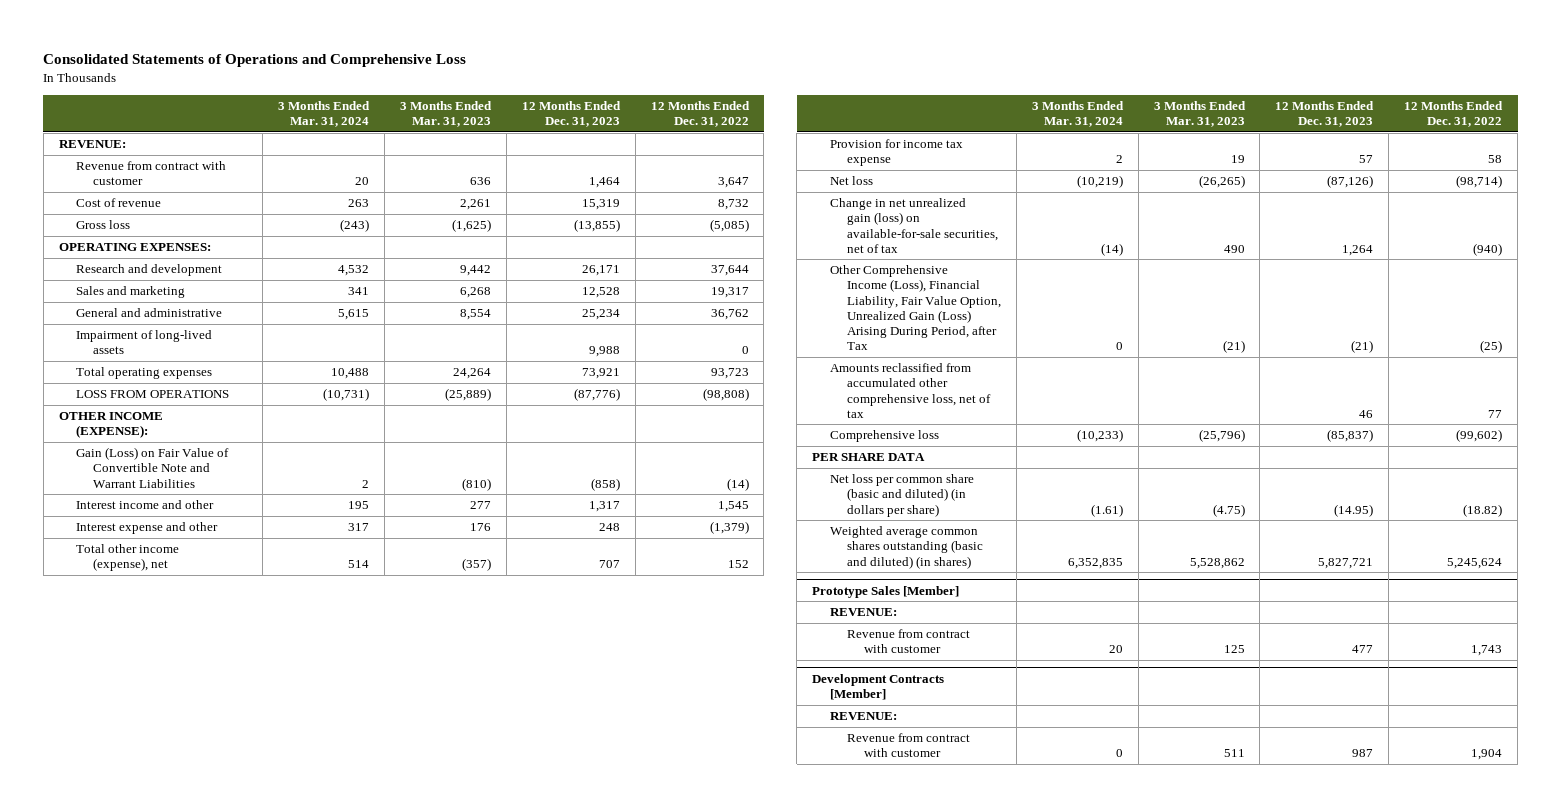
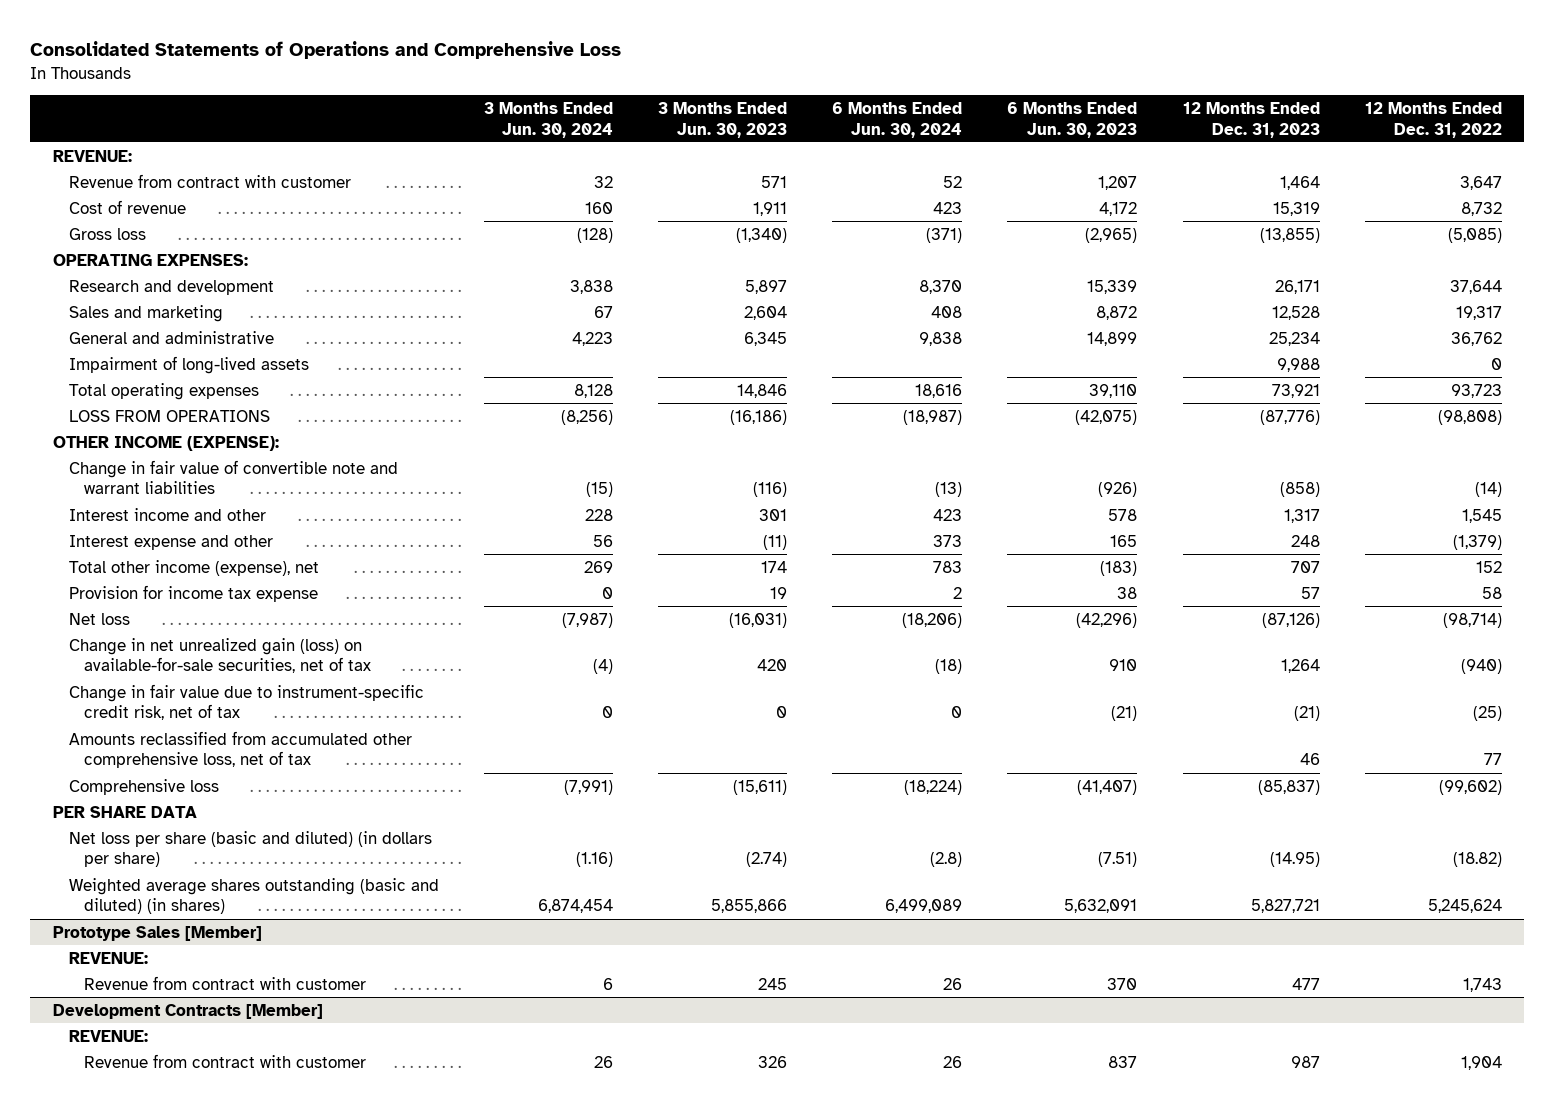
[277,100,370,128] 3 Months Ended Mar. 31, 2024 -> none
[399,100,492,128] 3 Months Ended Mar. 31, 2023 -> none
none -> [483,101,613,138] 3 Months Ended Jun. 30, 2024
none -> [657,101,787,138] 3 Months Ended Jun. 30, 2023
none -> [832,101,963,138] 6 Months Ended Jun. 30, 2024
none -> [1007,101,1138,138] 6 Months Ended Jun. 30, 2023
[75,447,229,488] Gain (Loss) on Fair Value of Convertible Note and Warrant Liabilities -> [68,459,398,495] Change in fair value of convertible note and warrant liabilities
[829,265,1001,351] Other Comprehensive Income (Loss), Financial Liability, Fair Value Option, Unrealized Gain (Loss) Arising During Period, after Tax -> [68,683,424,721] Change in fair value due to instrument-specific credit risk, net of tax
[829,474,974,517] Net loss per common share (basic and diluted) (in dollars per share) -> [68,830,432,868] Net loss per share (basic and diluted) (in dollars per share)
[829,526,983,569] Weighted average common shares outstanding (basic and diluted) (in shares) -> [68,877,439,915] Weighted average shares outstanding (basic and diluted) (in shares)

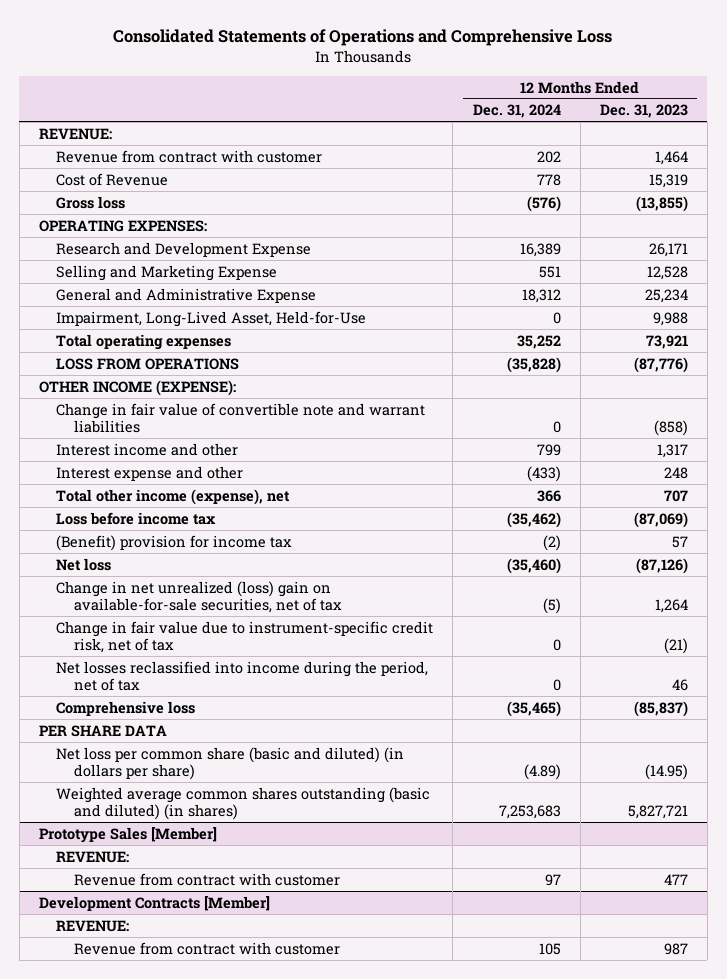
[483,101,613,138] 3 Months Ended Jun. 30, 2024 -> none
[657,101,787,138] 3 Months Ended Jun. 30, 2023 -> none
[832,101,963,138] 6 Months Ended Jun. 30, 2024 -> none
[1007,101,1138,138] 6 Months Ended Jun. 30, 2023 -> none
[1364,101,1502,138] 12 Months Ended Dec. 31, 2022 -> none
none -> [472,104,561,119] Dec. 31, 2024
[68,199,186,214] Cost of revenue -> [56,172,169,186] Cost of Revenue
[68,279,274,295] Research and development -> [56,241,312,257] Research and Development Expense
[68,304,223,322] Sales and marketing -> [56,264,278,281] Selling and Marketing Expense
[68,330,274,344] General and administrative -> [56,287,317,303] General and Administrative Expense
[68,355,309,374] Impairment of long-lived assets -> [56,310,367,327] Impairment, Long-Lived Asset, Held-for-Use
none -> [56,511,217,525] Loss before income tax
[68,584,318,602] Provision for income tax expense -> [56,534,293,551] (Benefit) provision for income tax
[68,637,372,674] Change in net unrealized gain (loss) on available-for-sale securities, net of tax -> [56,580,342,614] Change in net unrealized (loss) gain on available-for-sale securities, net of tax
[68,730,412,769] Amounts reclassified from accumulated other comprehensive loss, net of tax -> [56,660,429,692] Net losses reclassified into income during the period, net of tax
[68,830,432,868] Net loss per share (basic and diluted) (in dollars per share) -> [56,746,405,781] Net loss per common share (basic and diluted) (in dollars per share)
[68,877,439,915] Weighted average shares outstanding (basic and diluted) (in shares) -> [56,786,431,821] Weighted average common shares outstanding (basic and diluted) (in shares)

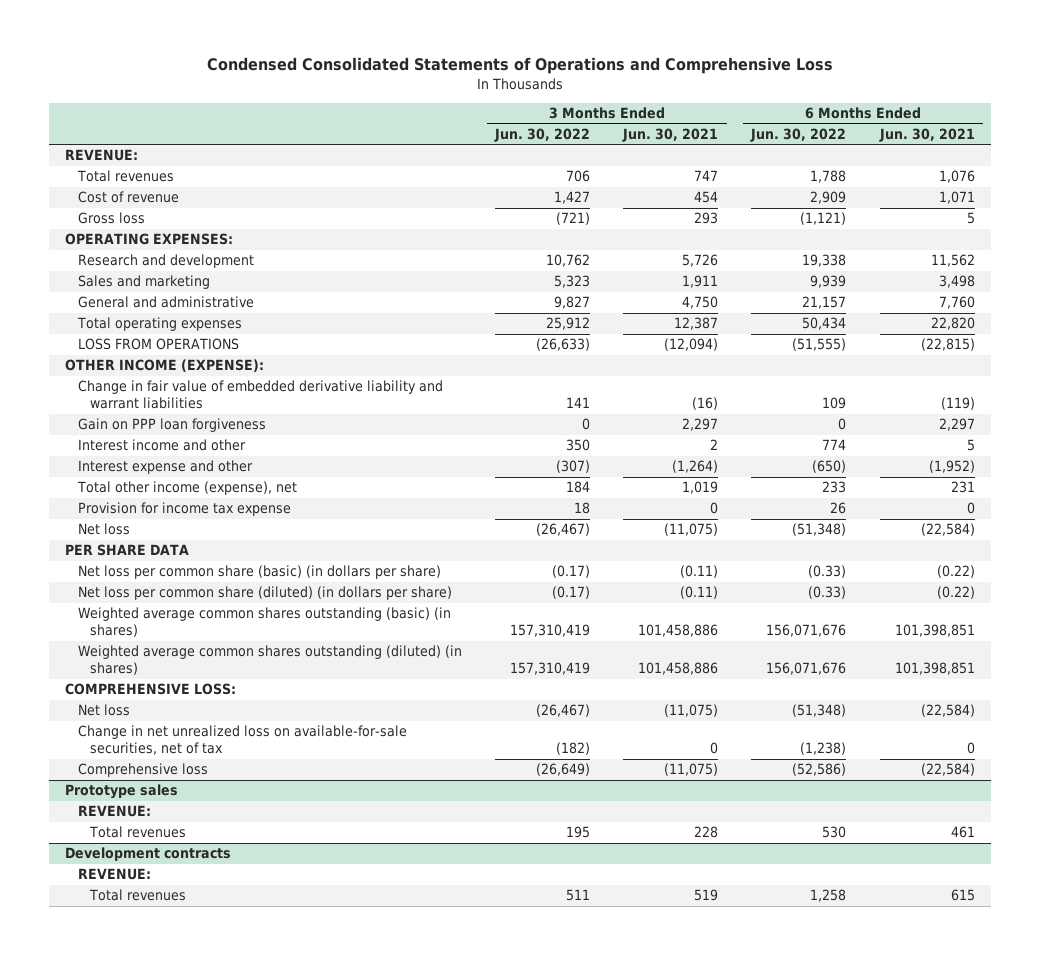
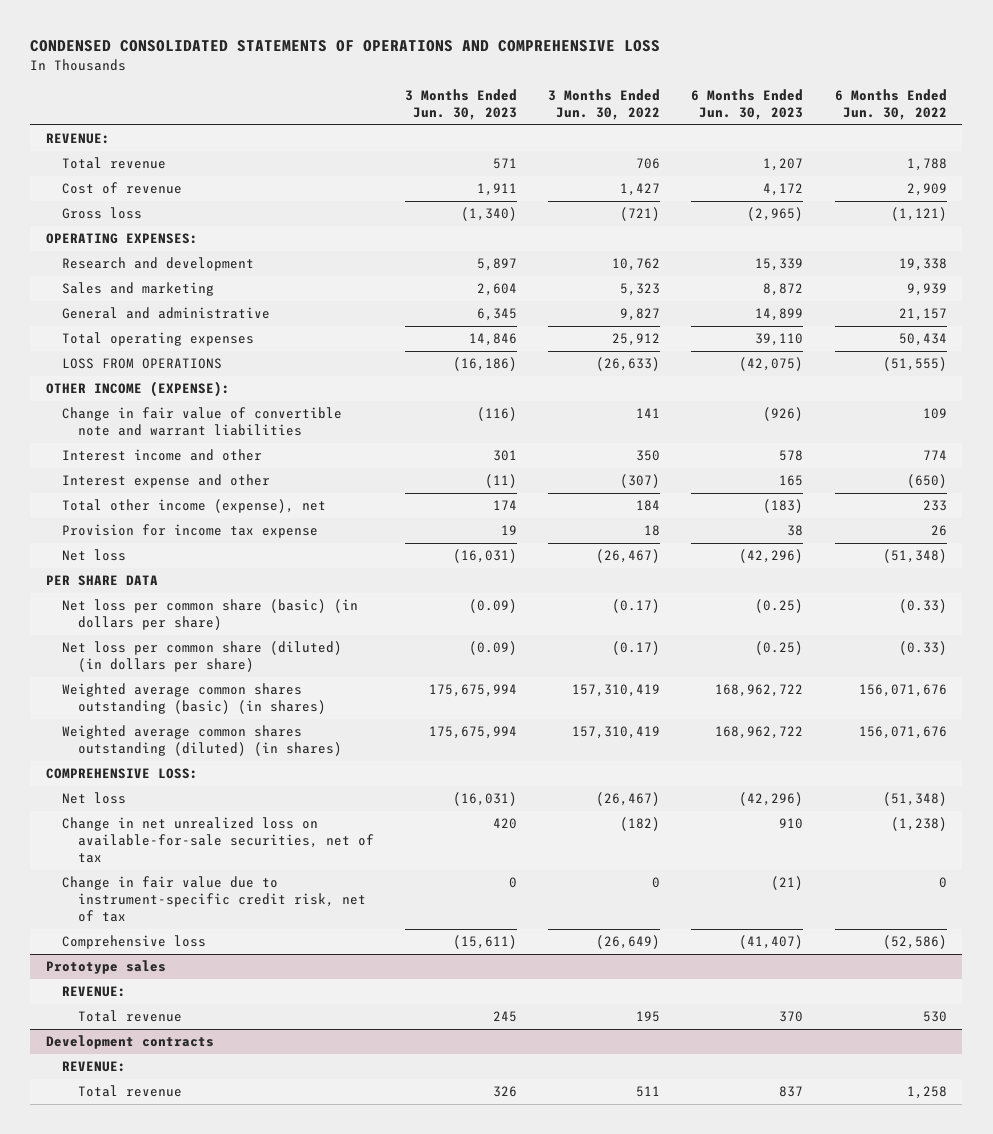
[206,57,833,75] Condensed Consolidated Statements of Operations and Comprehensive Loss -> [30,40,661,53] CONDENSED CONSOLIDATED STATEMENTS OF OPERATIONS AND COMPREHENSIVE LOSS
[622,128,719,143] Jun. 30, 2021 -> none
[878,128,975,143] Jun. 30, 2021 -> none
none -> [404,89,517,121] 3 Months Ended Jun. 30, 2023
none -> [691,89,804,121] 6 Months Ended Jun. 30, 2023
[76,170,174,183] Total revenues -> [61,157,166,170] Total revenue
[77,418,266,433] Gain on PPP loan forgiveness -> none
[77,380,443,410] Change in fair value of embedded derivative liability and warrant liabilities -> [61,407,342,437] Change in fair value of convertible note and warrant liabilities
none -> [61,876,366,923] Change in fair value due to instrument-specific credit risk, net of tax
[89,826,187,839] Total revenues -> [77,1010,182,1023] Total revenue
[89,889,187,902] Total revenues -> [77,1085,182,1098] Total revenue

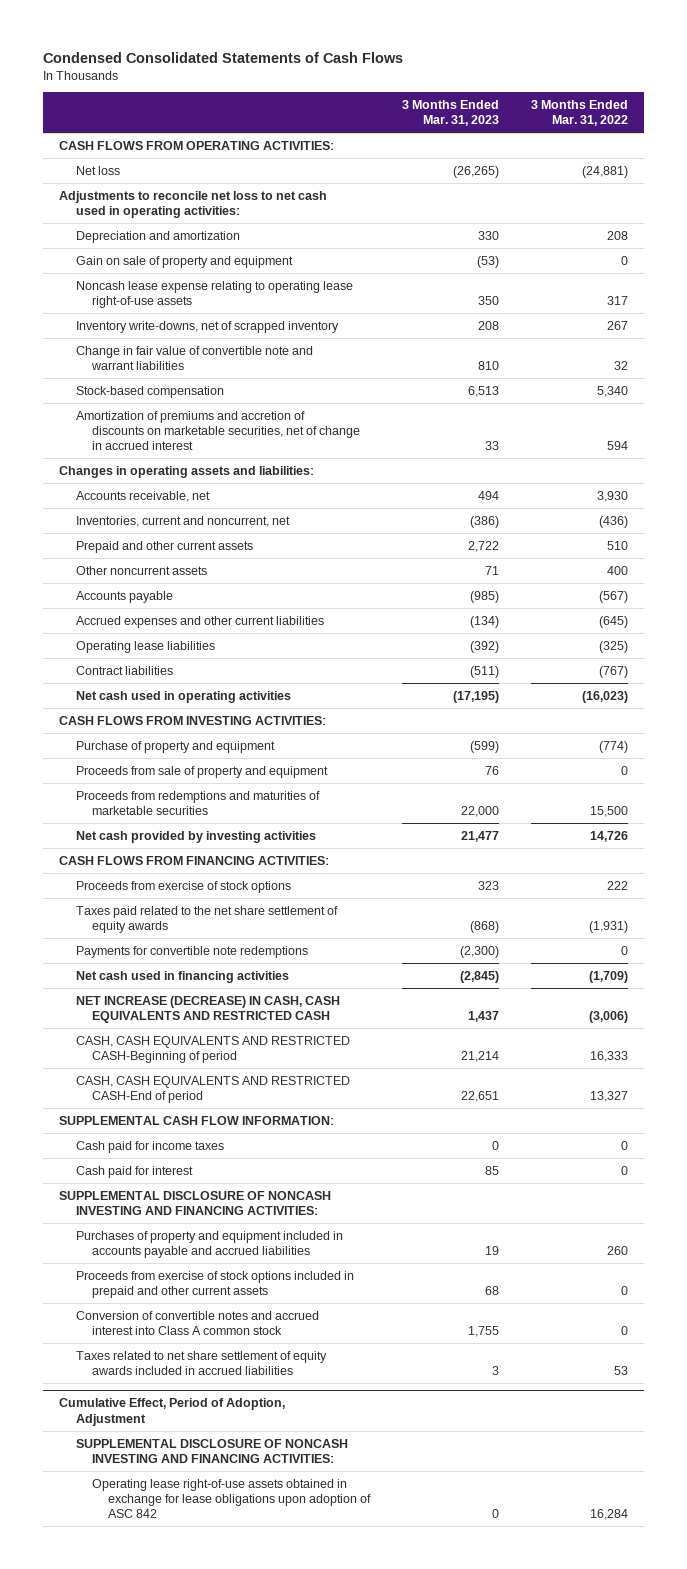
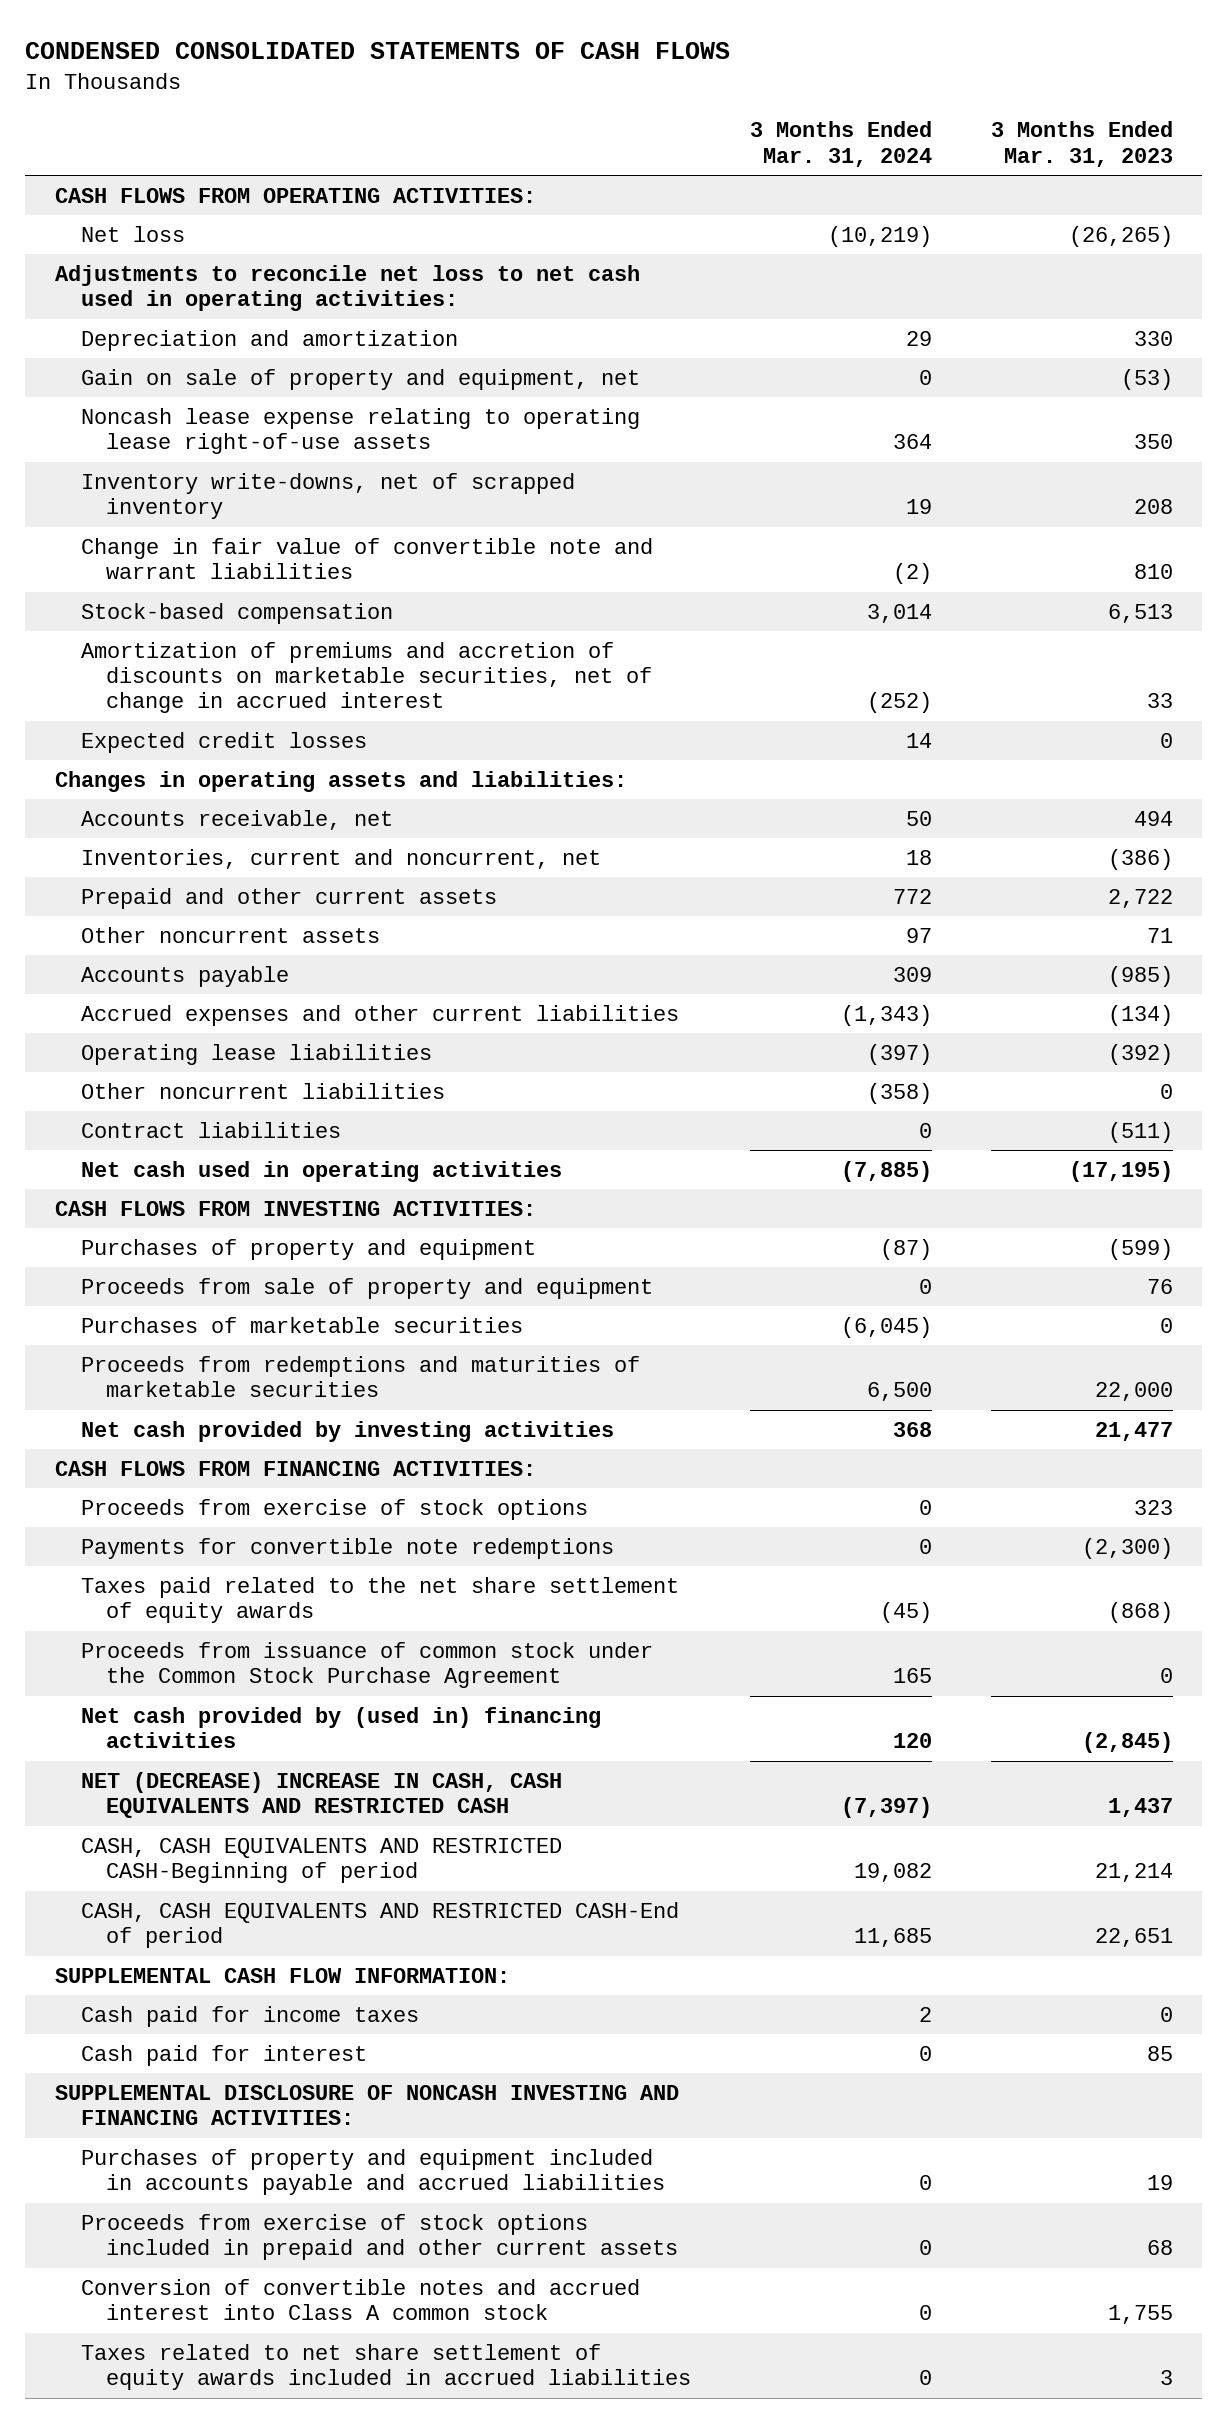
[43,51,404,63] Condensed Consolidated Statements of Cash Flows -> [25,42,731,60] CONDENSED CONSOLIDATED STATEMENTS OF CASH FLOWS
[530,99,628,127] 3 Months Ended Mar. 31, 2022 -> none
none -> [750,121,933,167] 3 Months Ended Mar. 31, 2024
[75,255,293,268] Gain on sale of property and equipment -> [80,368,640,390] Gain on sale of property and equipment, net
none -> [80,731,367,753] Expected credit losses
none -> [80,1082,445,1099] Other noncurrent liabilities
[75,740,275,753] Purchase of property and equipment -> [80,1238,536,1260] Purchases of property and equipment
none -> [80,1316,523,1333] Purchases of marketable securities
[75,905,338,933] Taxes paid related to the net share settlement of equity awards -> [80,1576,679,1624] Taxes paid related to the net share settlement of equity awards
none -> [80,1641,653,1689] Proceeds from issuance of common stock under the Common Stock Purchase Agreement
[75,970,289,983] Net cash used in financing activities -> [80,1706,601,1749] Net cash provided by (used in) financing activities
[75,995,340,1023] NET INCREASE (DECREASE) IN CASH, CASH EQUIVALENTS AND RESTRICTED CASH -> [80,1771,562,1819] NET (DECREASE) INCREASE IN CASH, CASH EQUIVALENTS AND RESTRICTED CASH
[59,1398,286,1426] Cumulative Effect, Period of Adoption, Adjustment -> none
[75,1438,348,1463] SUPPLEMENTAL DISCLOSURE OF NONCASH INVESTING AND FINANCING ACTIVITIES: -> none
[91,1478,371,1519] Operating lease right-of-use assets obtained in exchange for lease obligations upon adoption of ASC 842 -> none

